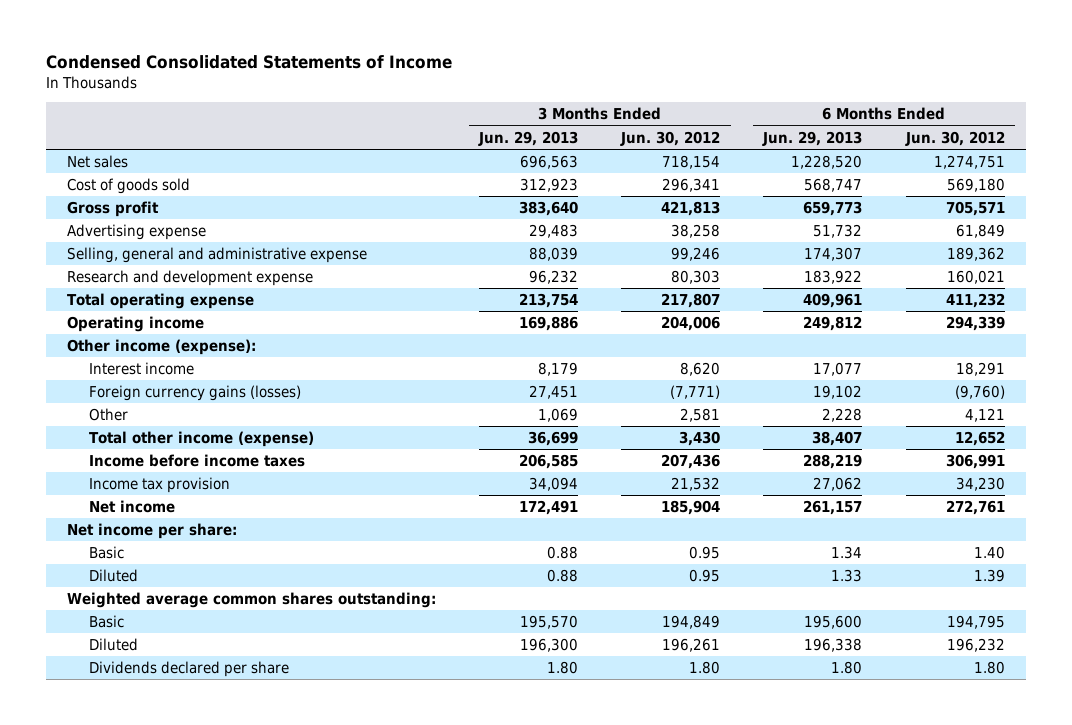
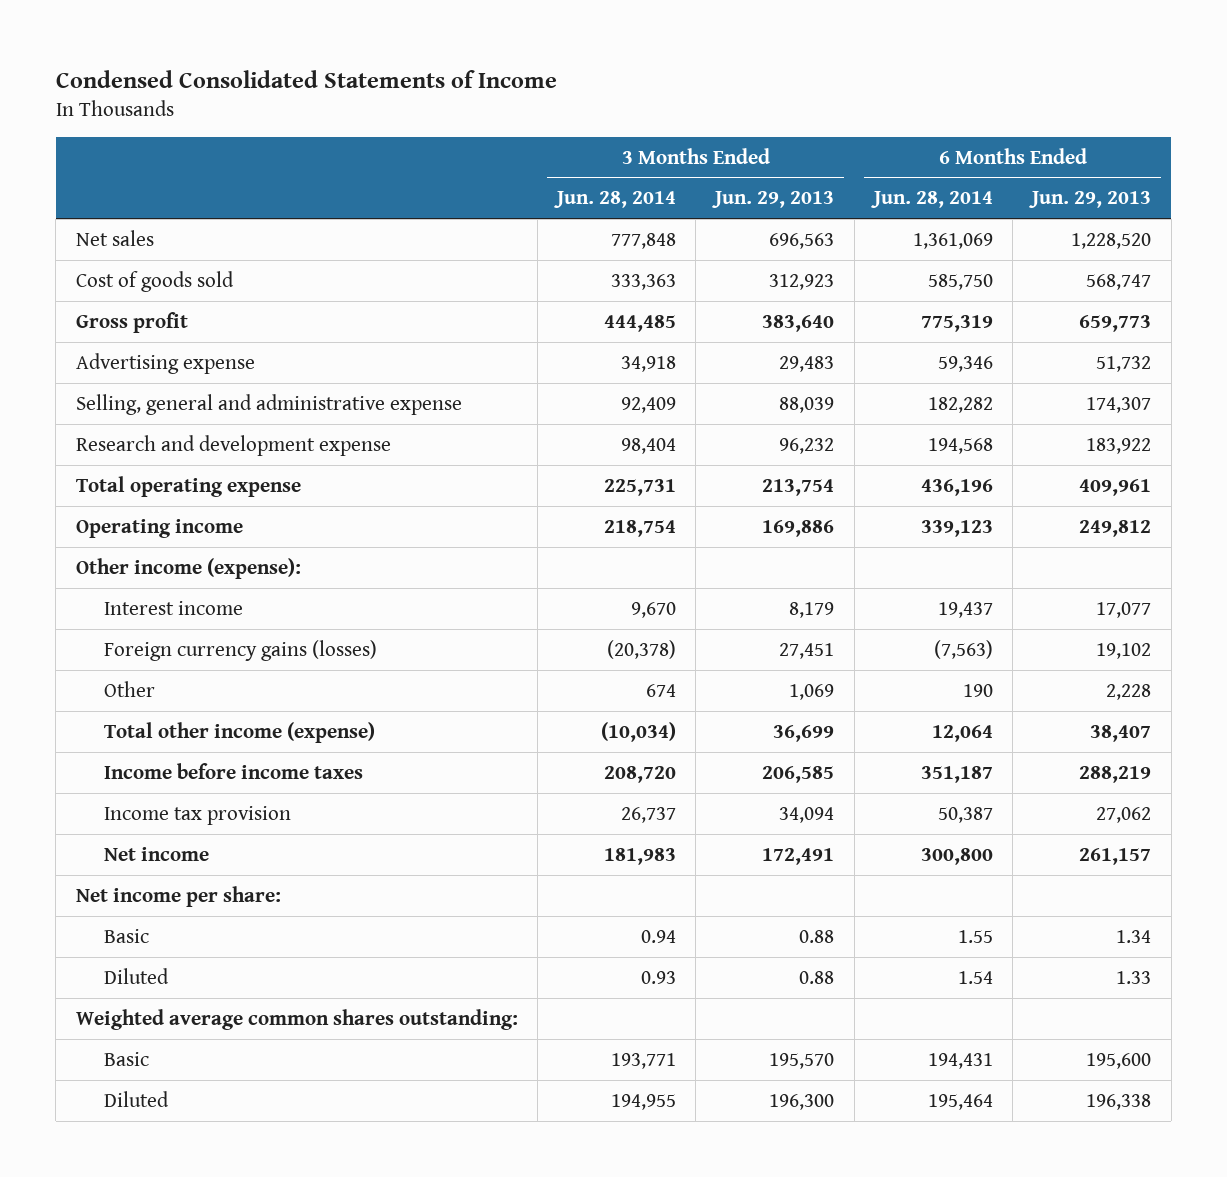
[620,130,721,146] Jun. 30, 2012 -> none
[904,130,1005,146] Jun. 30, 2012 -> none
none -> [553,191,676,209] Jun. 28, 2014
none -> [870,191,993,209] Jun. 28, 2014
[89,661,290,678] Dividends declared per share -> none

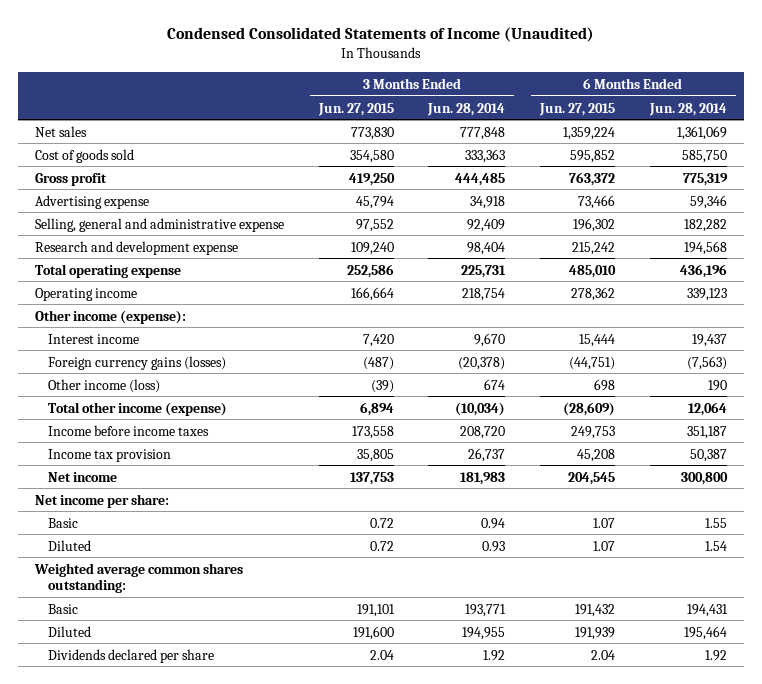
[55,70,557,89] Condensed Consolidated Statements of Income -> [166,27,594,43] Condensed Consolidated Statements of Income (Unaudited)
[712,191,835,209] Jun. 29, 2013 -> none
[1029,191,1152,209] Jun. 29, 2013 -> none
none -> [317,102,394,116] Jun. 27, 2015
none -> [539,102,616,116] Jun. 27, 2015
[104,680,156,697] Other -> [47,378,160,393] Other income (loss)
none -> [47,648,214,663] Dividends declared per share

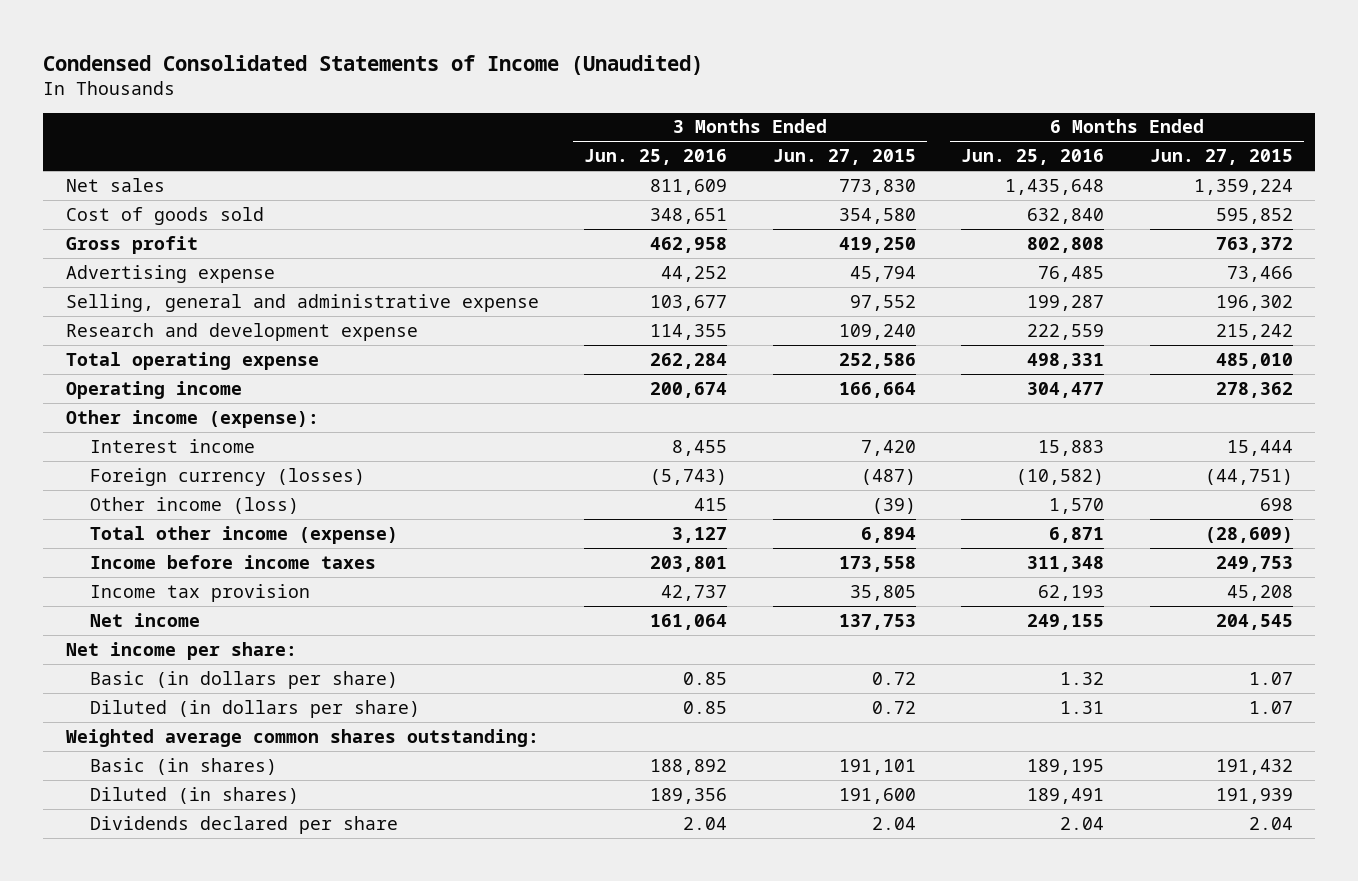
[427,102,506,116] Jun. 28, 2014 -> none
[648,102,727,116] Jun. 28, 2014 -> none
none -> [584,149,728,166] Jun. 25, 2016
none -> [961,149,1105,166] Jun. 25, 2016
[47,355,226,370] Foreign currency gains (losses) -> [89,467,365,486] Foreign currency (losses)
[47,517,78,528] Basic -> [89,670,398,689] Basic (in dollars per share)
[47,539,91,551] Diluted -> [89,699,420,718] Diluted (in dollars per share)
[47,603,78,614] Basic -> [89,757,277,775] Basic (in shares)
[47,625,91,637] Diluted -> [89,786,299,804] Diluted (in shares)

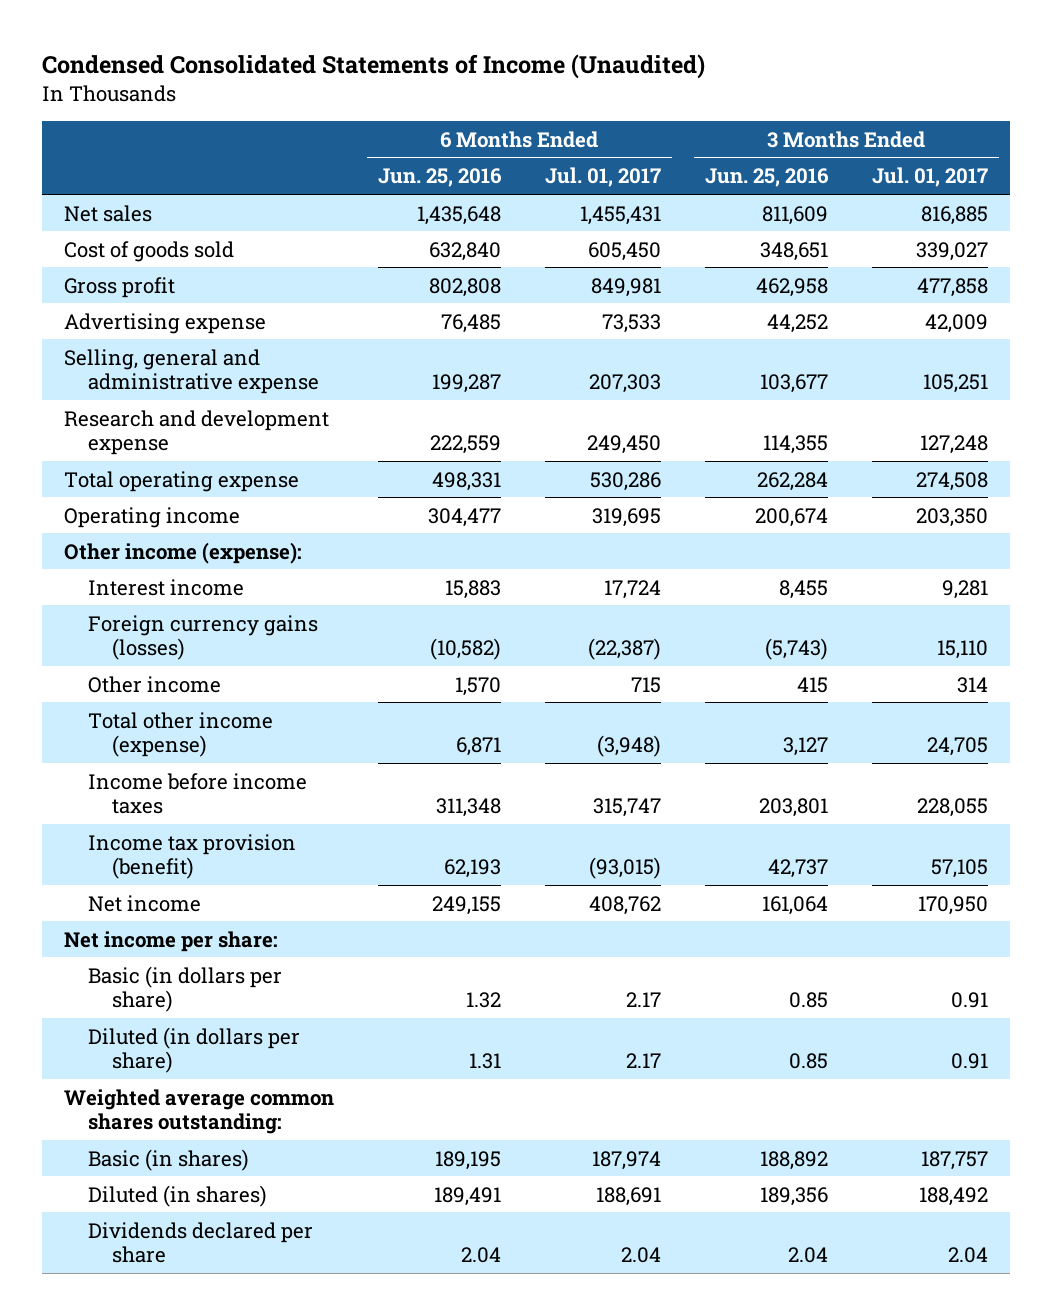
[772,149,916,166] Jun. 27, 2015 -> none
[1149,149,1293,166] Jun. 27, 2015 -> none
none -> [544,167,661,188] Jul. 01, 2017
none -> [871,167,988,188] Jul. 01, 2017
[89,467,365,486] Foreign currency (losses) -> [88,614,319,660] Foreign currency gains (losses)
[89,496,299,514] Other income (loss) -> [88,675,222,693] Other income
[89,583,310,602] Income tax provision -> [88,833,297,879] Income tax provision (benefit)

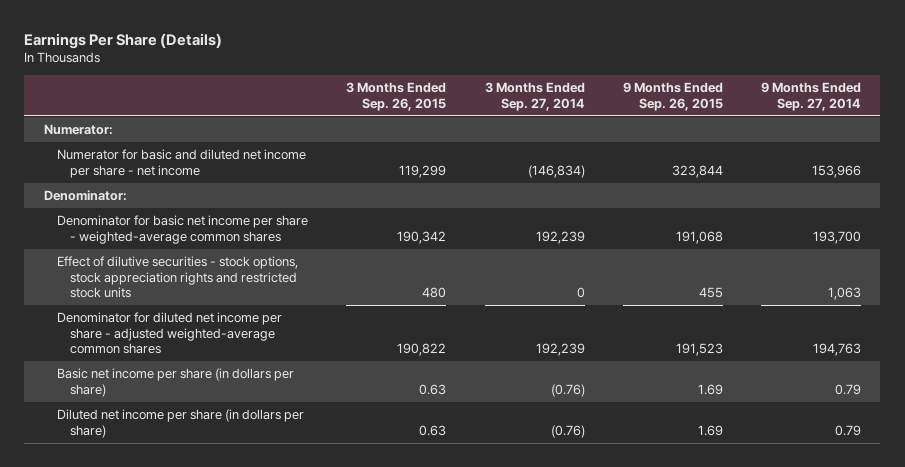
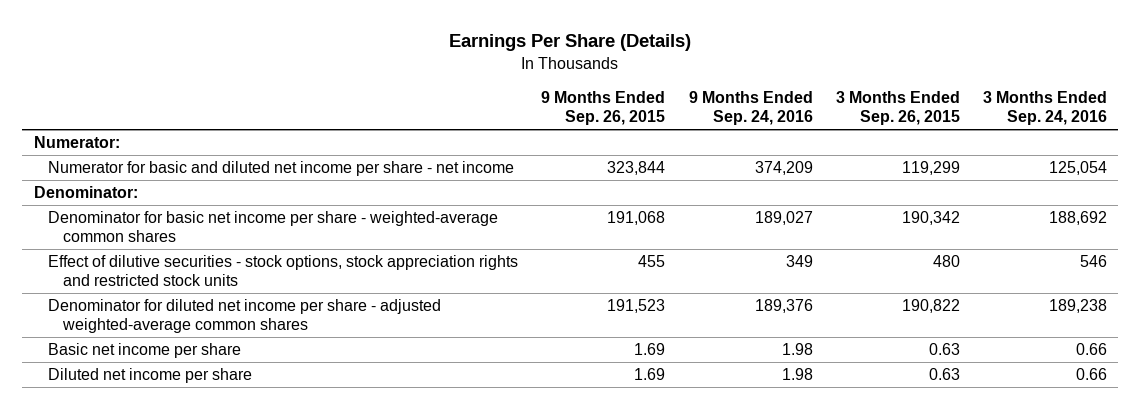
[484,82,585,111] 3 Months Ended Sep. 27, 2014 -> none
[761,82,862,111] 9 Months Ended Sep. 27, 2014 -> none
none -> [688,91,813,126] 9 Months Ended Sep. 24, 2016
none -> [982,91,1107,126] 3 Months Ended Sep. 24, 2016
[56,368,294,397] Basic net income per share (in dollars per share) -> [48,343,242,359] Basic net income per share
[56,409,304,438] Diluted net income per share (in dollars per share) -> [48,368,253,384] Diluted net income per share

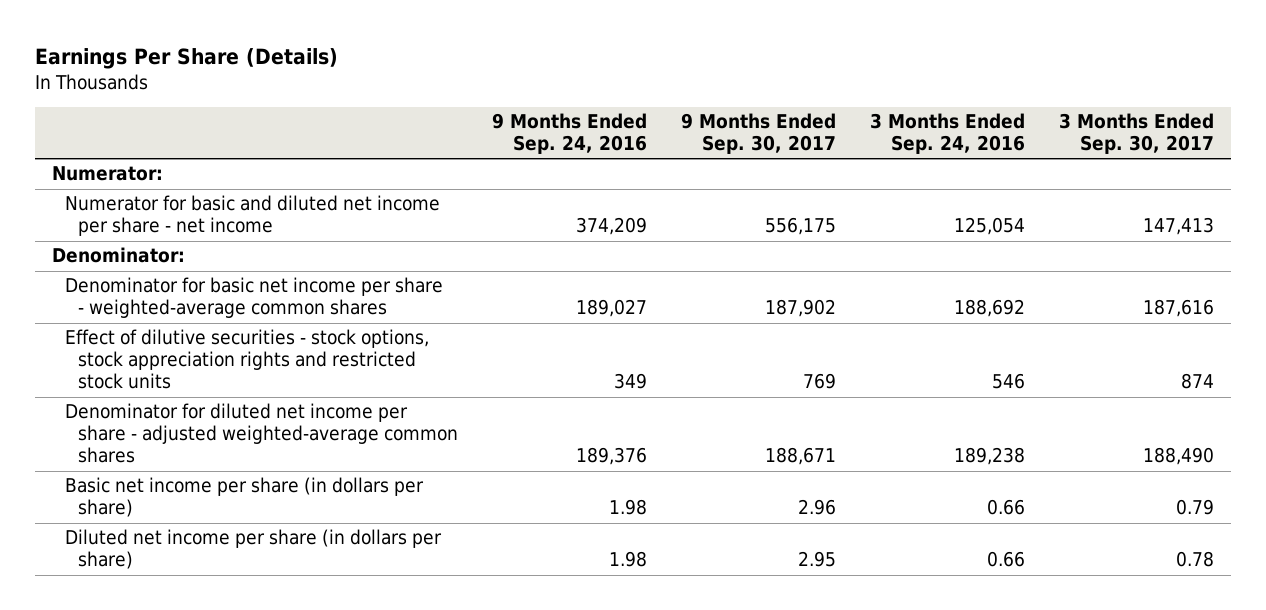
[541,91,666,126] 9 Months Ended Sep. 26, 2015 -> none
[835,91,960,126] 3 Months Ended Sep. 26, 2015 -> none
none -> [681,113,837,155] 9 Months Ended Sep. 30, 2017
none -> [1058,113,1214,155] 3 Months Ended Sep. 30, 2017
[48,343,242,359] Basic net income per share -> [65,477,425,518] Basic net income per share (in dollars per share)
[48,368,253,384] Diluted net income per share -> [65,529,443,570] Diluted net income per share (in dollars per share)

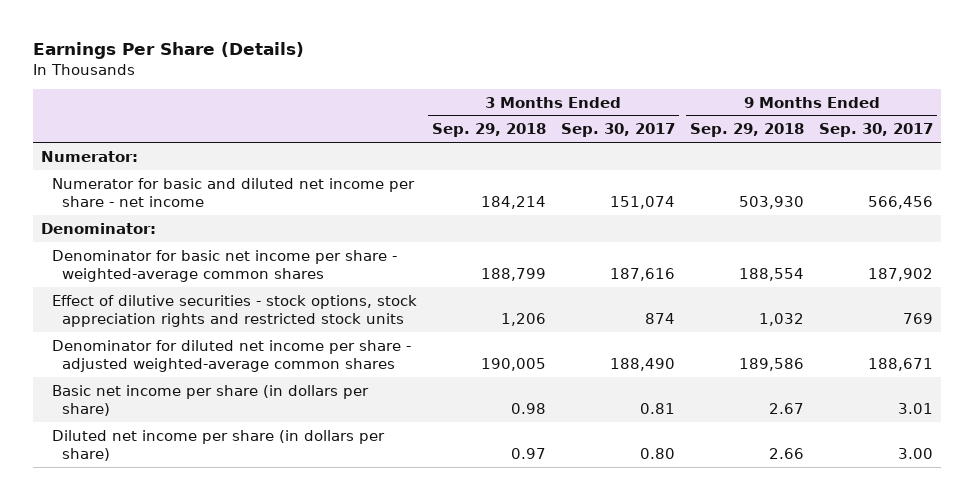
[492,113,648,155] 9 Months Ended Sep. 24, 2016 -> none
[870,113,1026,155] 3 Months Ended Sep. 24, 2016 -> none
none -> [431,123,546,138] Sep. 29, 2018
none -> [690,123,805,138] Sep. 29, 2018
[765,217,837,236] 556,175 -> [868,196,934,210] 566,456
[1142,217,1214,236] 147,413 -> [609,196,675,210] 151,074
[798,499,837,516] 2.96 -> [898,403,934,415] 3.01
[1175,499,1214,516] 0.79 -> [639,403,675,415] 0.81
[798,551,837,568] 2.95 -> [898,448,934,460] 3.00
[1175,551,1214,568] 0.78 -> [639,448,675,460] 0.80

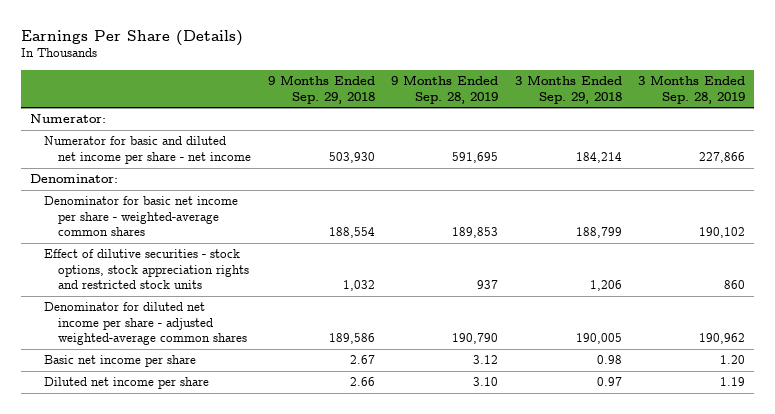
[560,123,675,138] Sep. 30, 2017 -> none
[819,123,934,138] Sep. 30, 2017 -> none
none -> [391,74,499,104] 9 Months Ended Sep. 28, 2019
none -> [638,74,746,104] 3 Months Ended Sep. 28, 2019
[51,384,369,417] Basic net income per share (in dollars per share) -> [43,355,196,368] Basic net income per share
[51,429,385,462] Diluted net income per share (in dollars per share) -> [43,377,209,390] Diluted net income per share

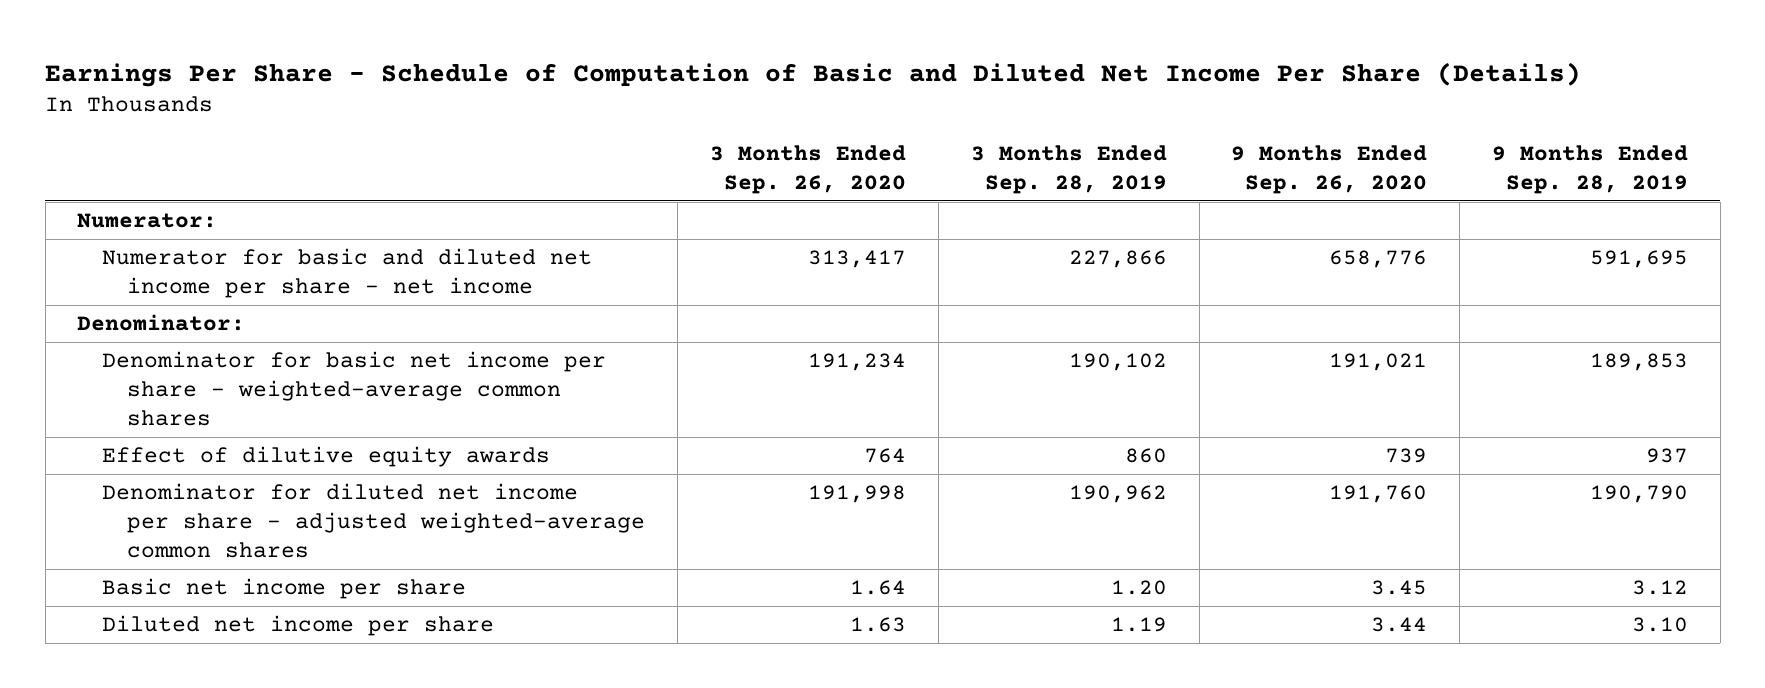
[21,29,244,46] Earnings Per Share (Details) -> [45,61,1582,87] Earnings Per Share - Schedule of Computation of Basic and Diluted Net Income Per Share (Details)
[267,74,375,104] 9 Months Ended Sep. 29, 2018 -> none
[514,74,622,104] 3 Months Ended Sep. 29, 2018 -> none
none -> [709,144,906,194] 3 Months Ended Sep. 26, 2020
none -> [1231,144,1428,194] 9 Months Ended Sep. 26, 2020
[43,249,250,290] Effect of dilutive securities - stock options, stock appreciation rights and restricted stock units -> [102,446,551,468] Effect of dilutive equity awards

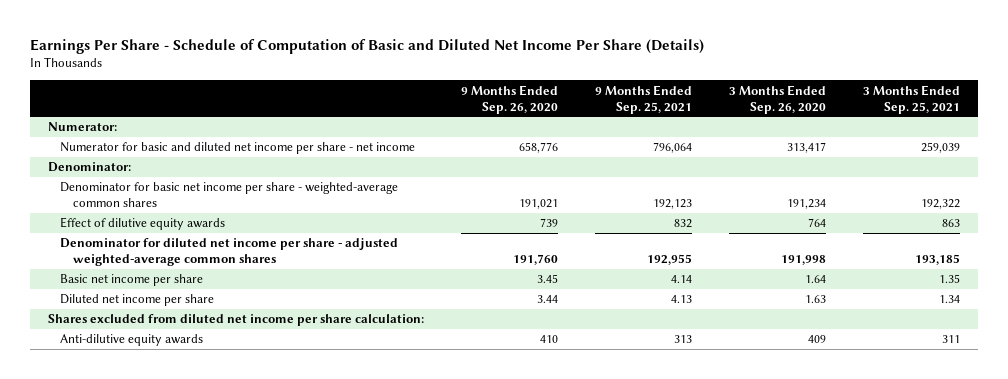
[970,144,1167,194] 3 Months Ended Sep. 28, 2019 -> none
[1492,144,1689,194] 9 Months Ended Sep. 28, 2019 -> none
none -> [594,84,692,114] 9 Months Ended Sep. 25, 2021
none -> [862,84,960,114] 3 Months Ended Sep. 25, 2021
none -> [48,314,425,327] Shares excluded from diluted net income per share calculation:
none -> [60,334,204,347] Anti-dilutive equity awards

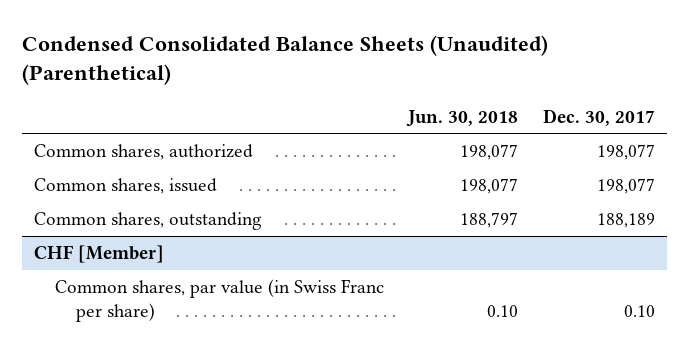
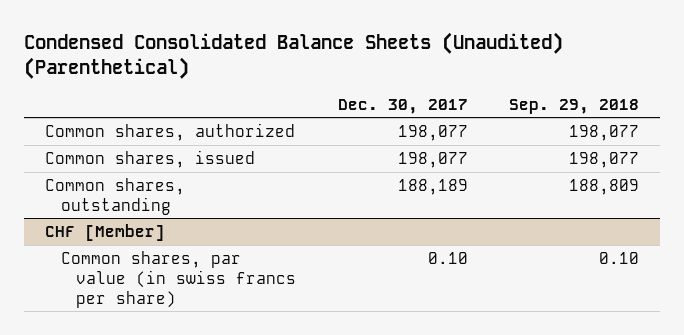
[406,109,519,127] Jun. 30, 2018 -> none
none -> [509,98,640,114] Sep. 29, 2018
[54,279,384,322] Common shares, par value (in Swiss Franc per share) -> [60,251,297,308] Common shares, par value (in swiss francs per share)

